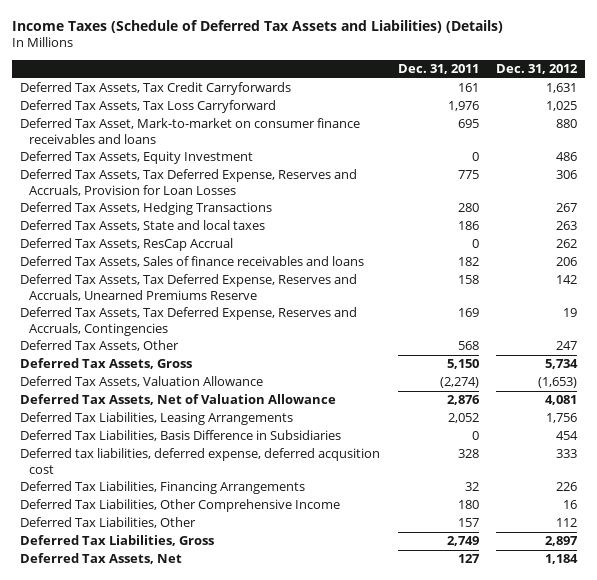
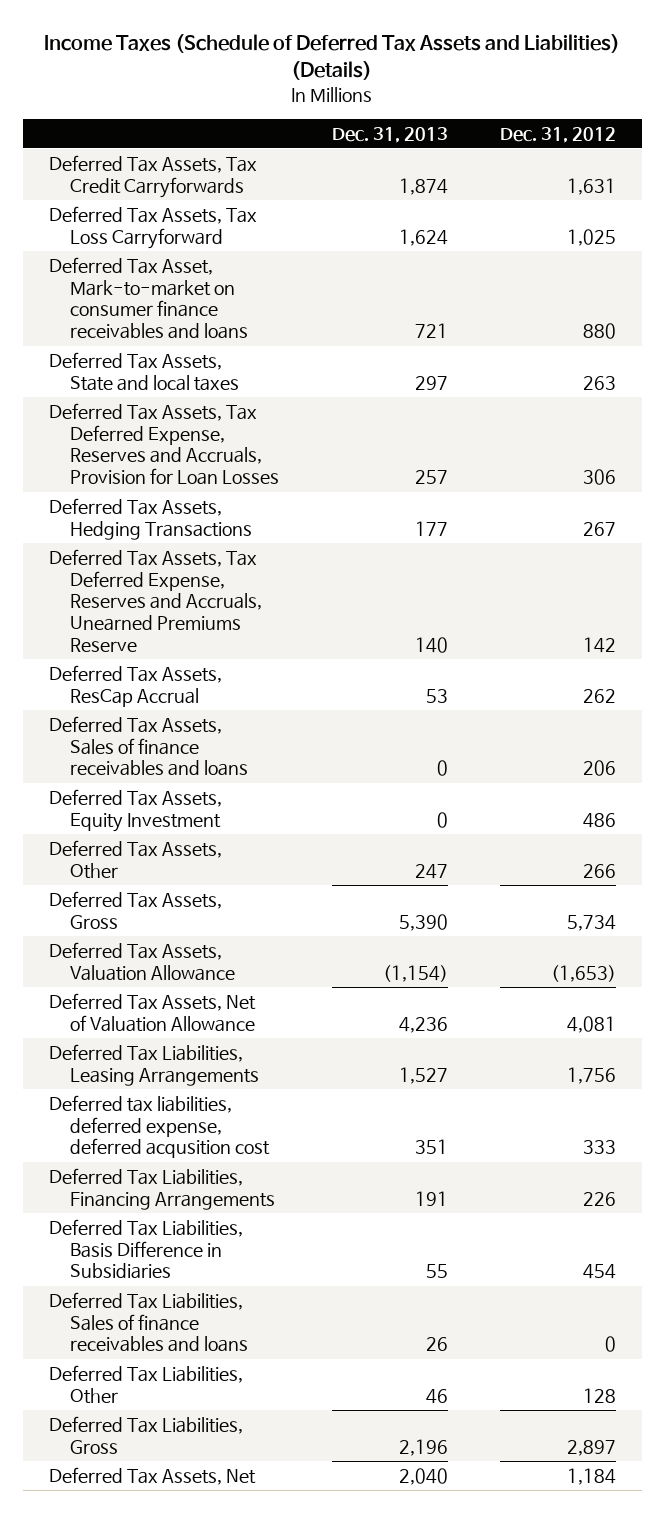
[397,64,479,75] Dec. 31, 2011 -> none
none -> [331,126,448,143] Dec. 31, 2013
[20,220,266,232] Deferred Tax Assets, State and local taxes -> [48,352,240,391] Deferred Tax Assets, State and local taxes
[20,274,358,301] Deferred Tax Assets, Tax Deferred Expense, Reserves and Accruals, Unearned Premiums Reserve -> [48,549,263,652] Deferred Tax Assets, Tax Deferred Expense, Reserves and Accruals, Unearned Premiums Reserve
[20,307,358,336] Deferred Tax Assets, Tax Deferred Expense, Reserves and Accruals, Contingencies -> none
[20,151,254,165] Deferred Tax Assets, Equity Investment -> [48,789,222,832] Deferred Tax Assets, Equity Investment
[555,341,577,351] 247 -> [582,863,616,878] 266
[20,499,341,513] Deferred Tax Liabilities, Other Comprehensive Income -> none
[20,430,342,442] Deferred Tax Liabilities, Basis Difference in Subsidiaries -> [48,1219,243,1280] Deferred Tax Liabilities, Basis Difference in Subsidiaries
none -> [48,1292,249,1353] Deferred Tax Liabilities, Sales of finance receivables and loans
[555,518,577,528] 112 -> [582,1387,616,1403] 128

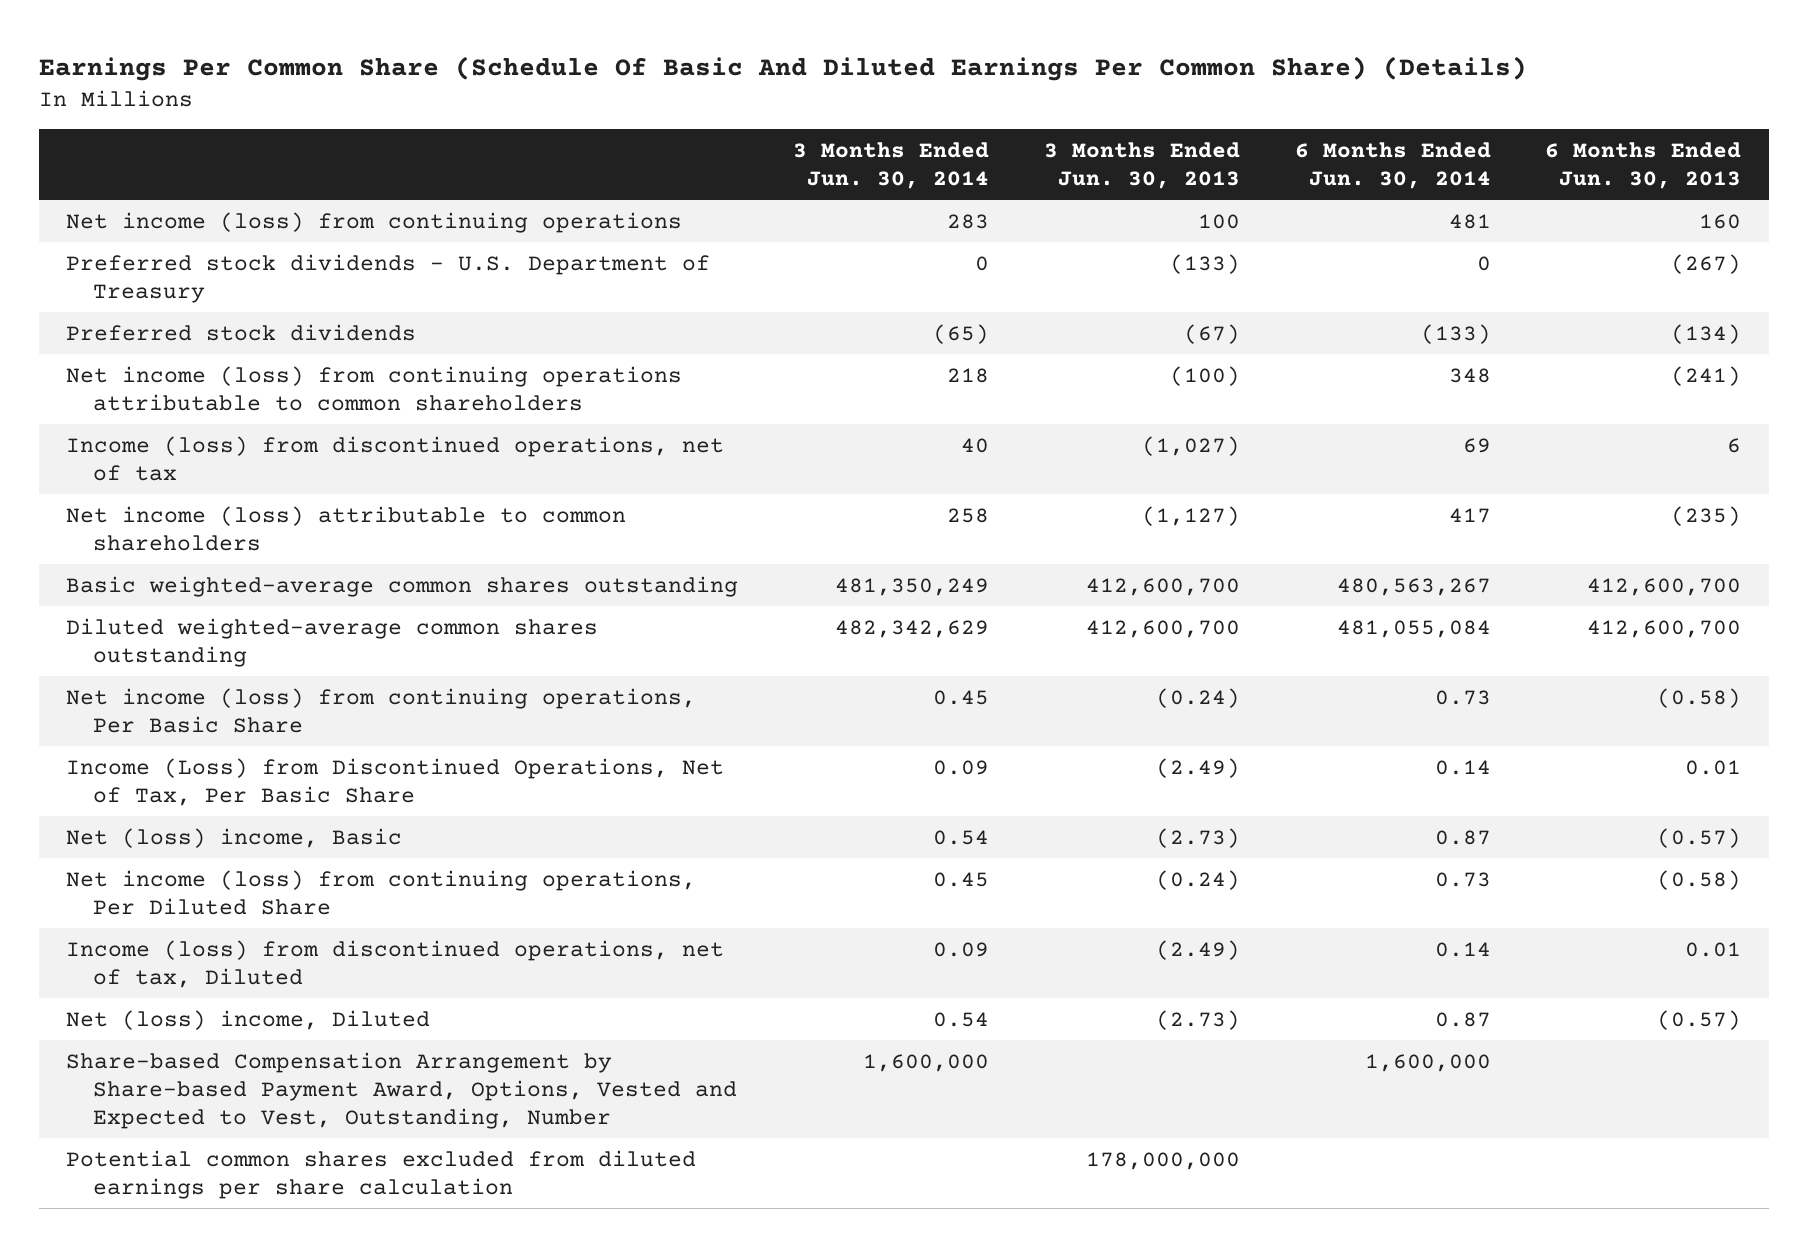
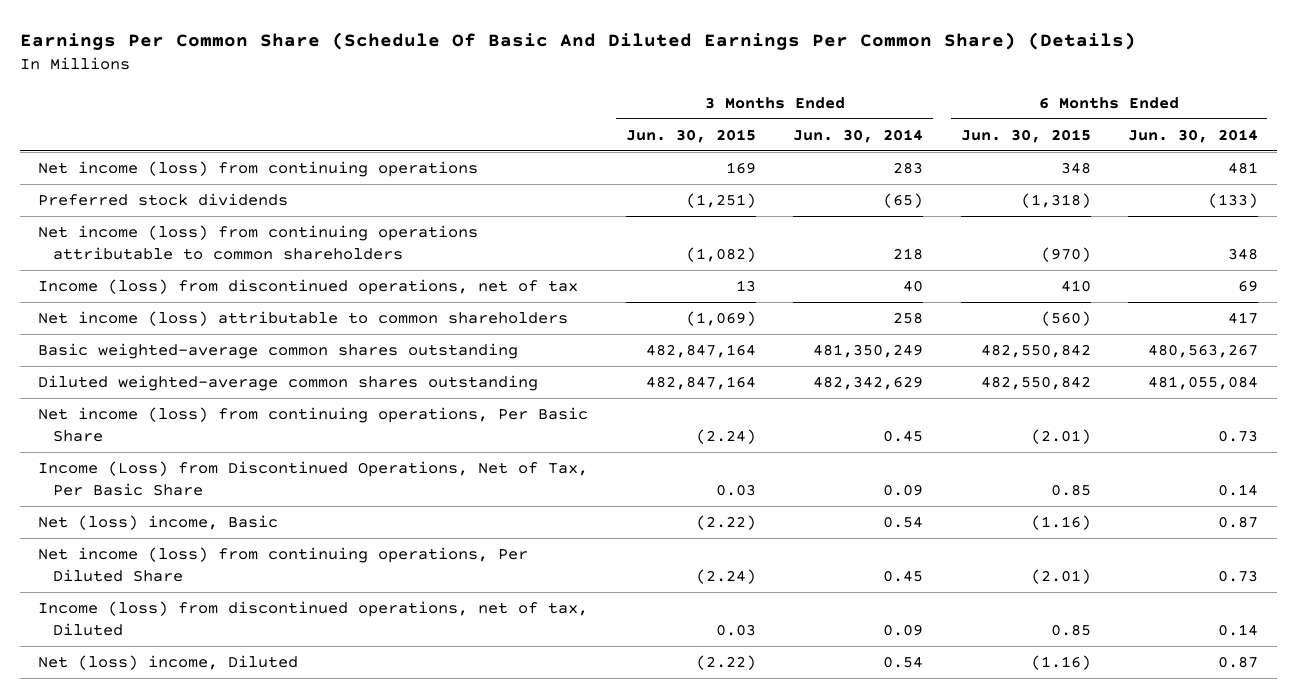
[1043,141,1240,189] 3 Months Ended Jun. 30, 2013 -> none
[1545,141,1742,189] 6 Months Ended Jun. 30, 2013 -> none
none -> [625,128,756,143] Jun. 30, 2015
none -> [960,128,1091,143] Jun. 30, 2015
[66,253,711,303] Preferred stock dividends - U.S. Department of Treasury -> none
[66,1051,737,1129] Share-based Compensation Arrangement by Share-based Payment Award, Options, Vested and Expected to Vest, Outstanding, Number -> none
[66,1149,697,1199] Potential common shares excluded from diluted earnings per share calculation -> none

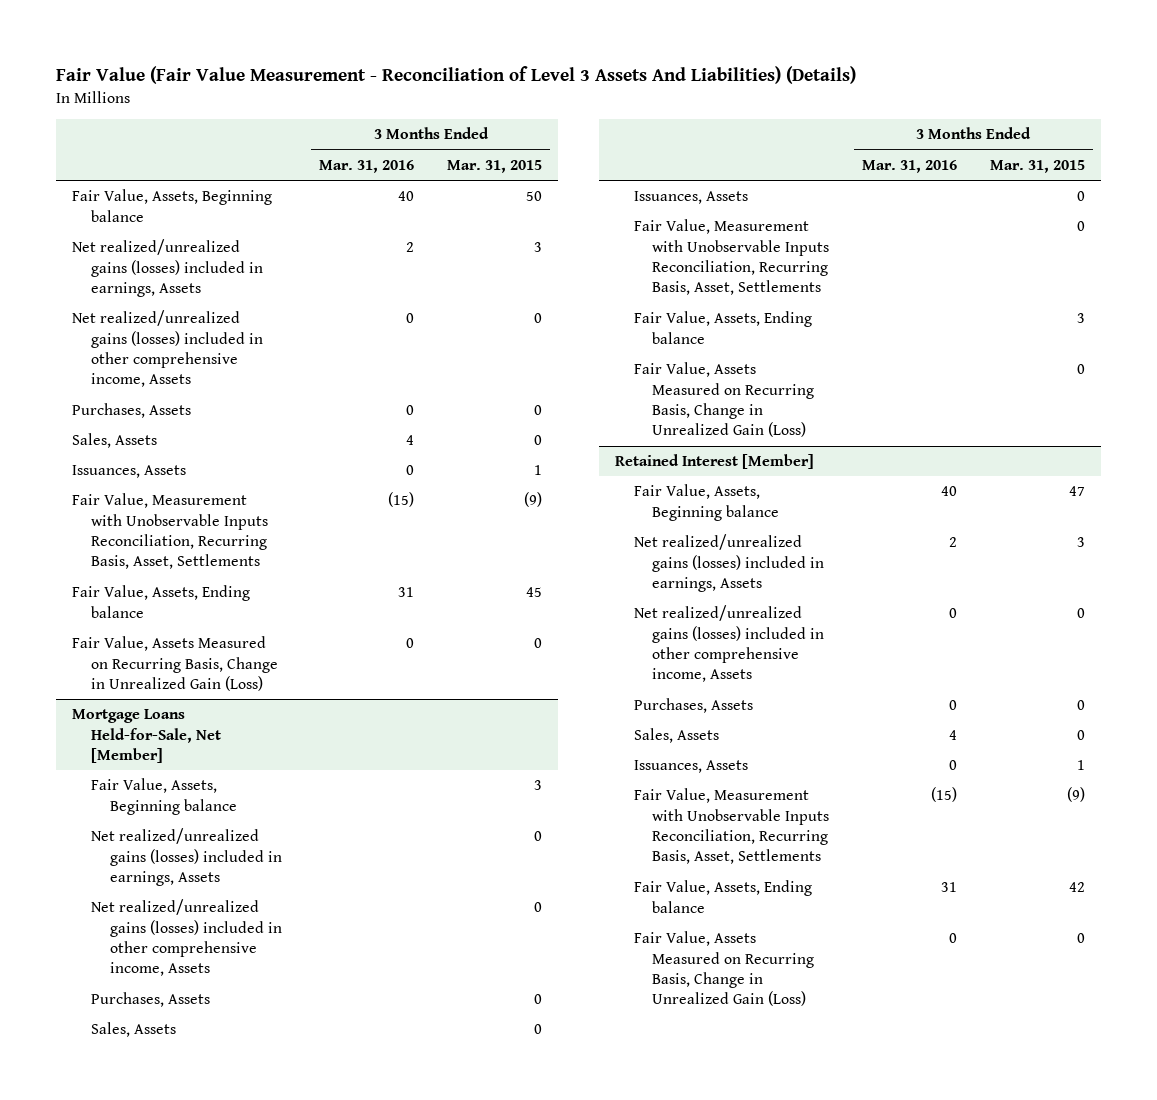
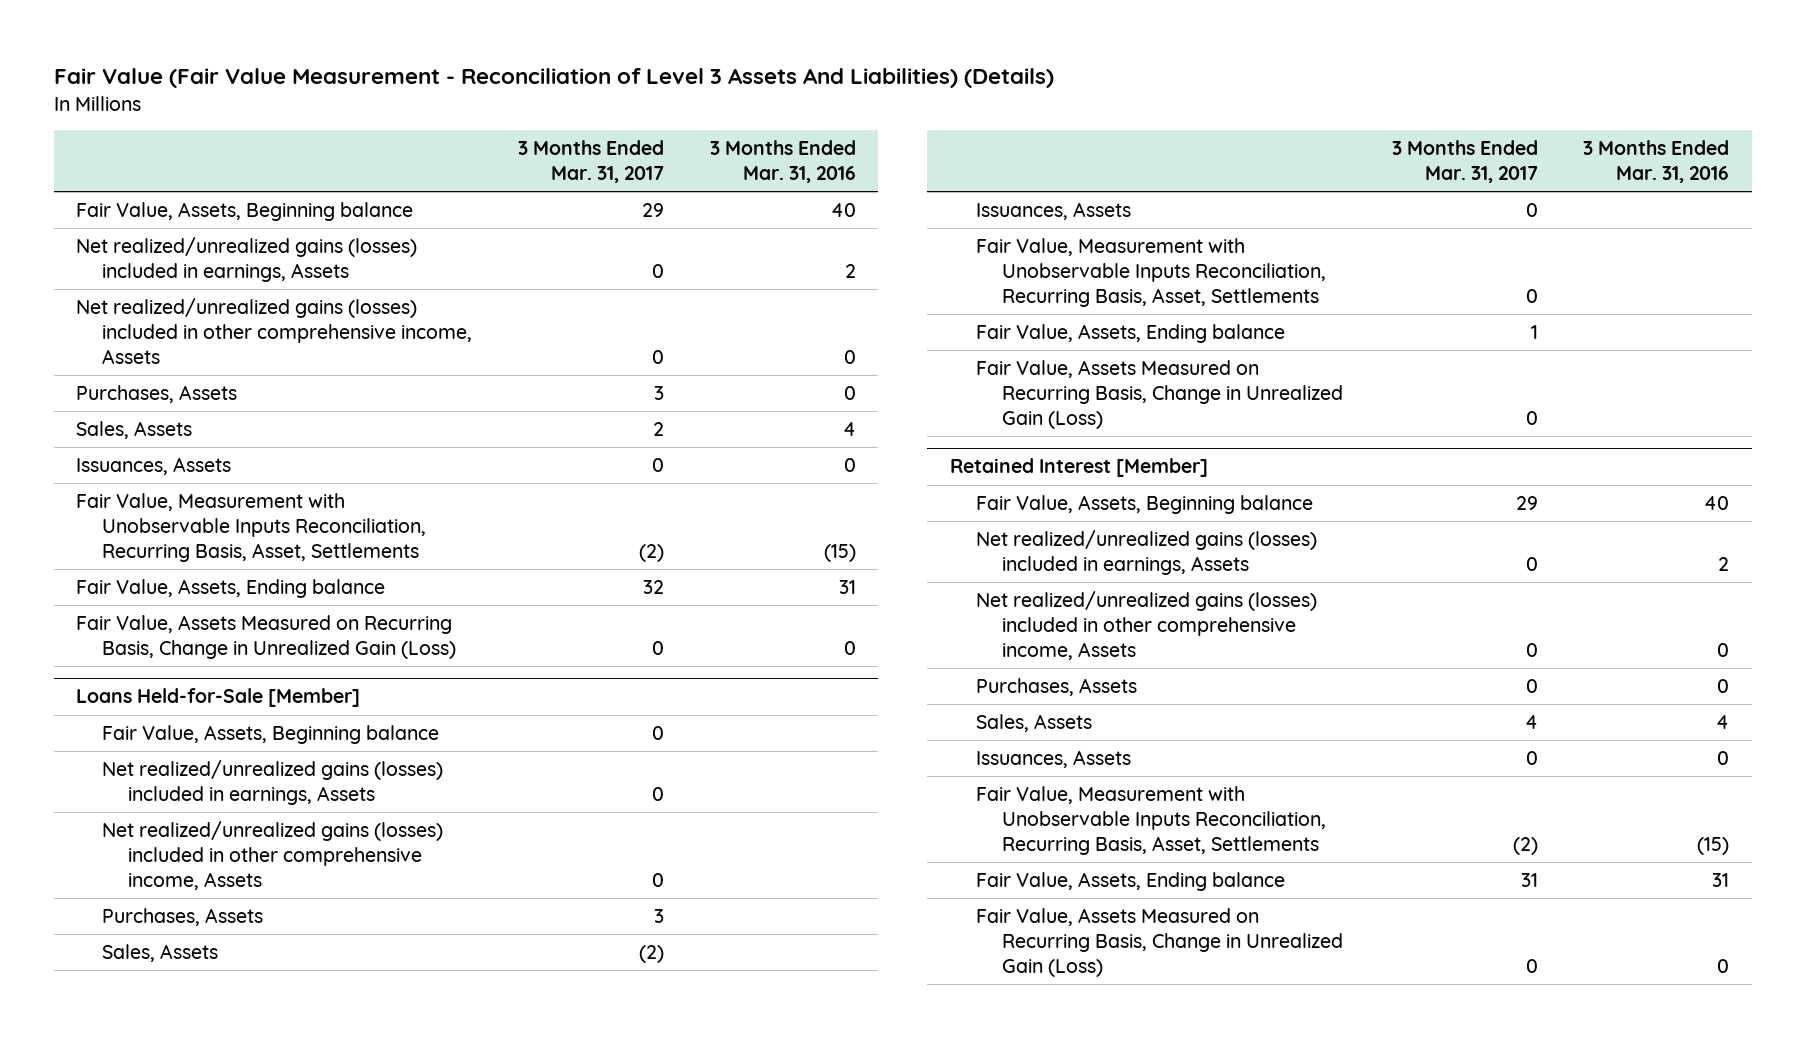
[446,159,542,173] Mar. 31, 2015 -> none
none -> [517,140,664,184] 3 Months Ended Mar. 31, 2017
[72,709,221,763] Mortgage Loans Held-for-Sale, Net [Member] -> [76,688,361,708] Loans Held-for-Sale [Member]

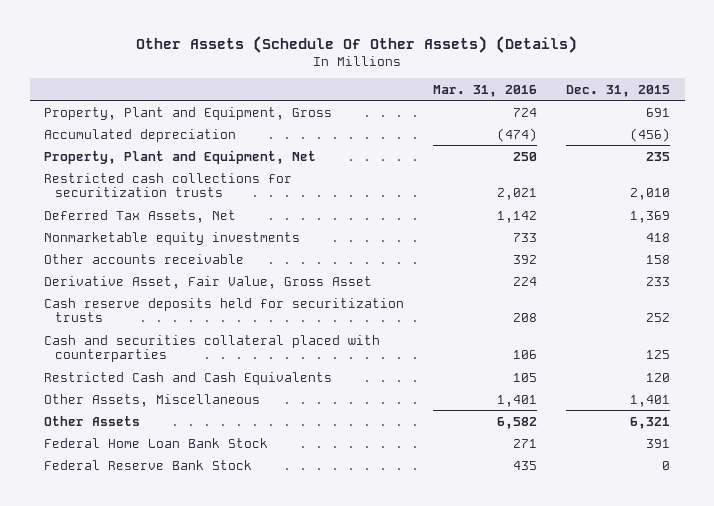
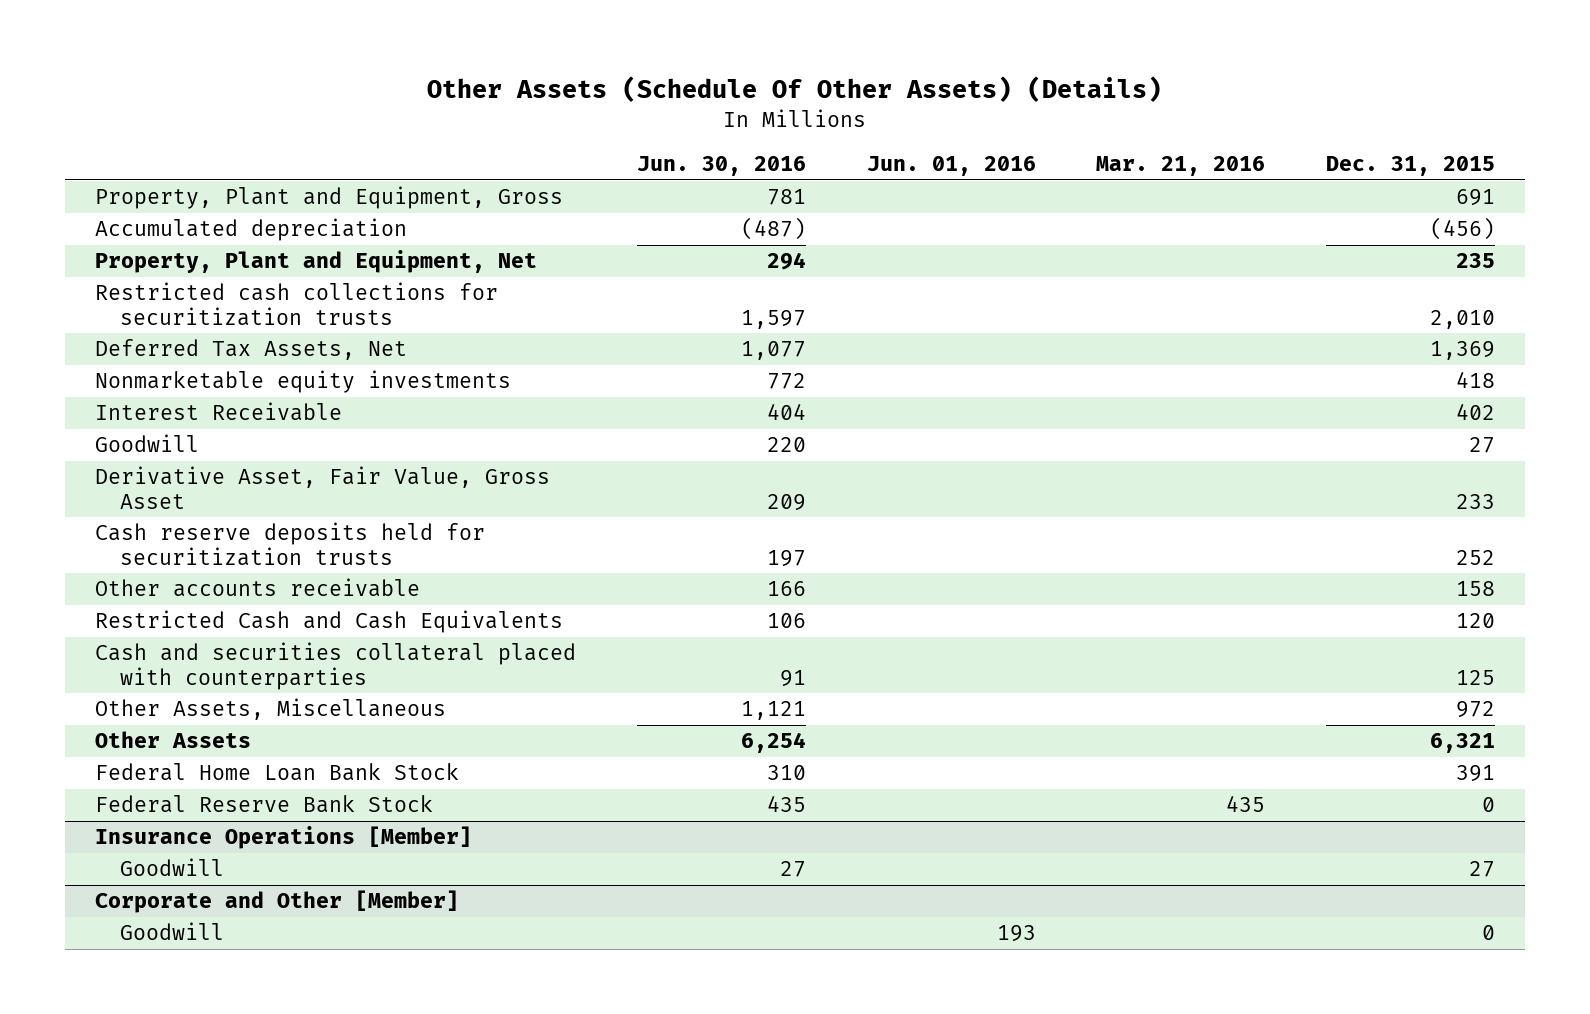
[433,84,538,97] Mar. 31, 2016 -> none
none -> [636,156,806,177] Jun. 30, 2016
none -> [866,156,1036,177] Jun. 01, 2016
none -> [1096,156,1266,177] Mar. 21, 2016
none -> [95,402,343,422] Interest Receivable
none -> [95,434,200,453] Goodwill
[44,253,245,264] Other accounts receivable -> [95,578,421,598] Other accounts receivable
[44,334,381,363] Cash and securities collateral placed with counterparties -> [95,642,577,690] Cash and securities collateral placed with counterparties
[630,394,671,407] 1,401 -> [1455,701,1495,719] 972
none -> [95,826,473,850] Insurance Operations [Member]
none -> [120,858,225,877] Goodwill
none -> [95,890,460,914] Corporate and Other [Member]
none -> [120,922,225,941] Goodwill

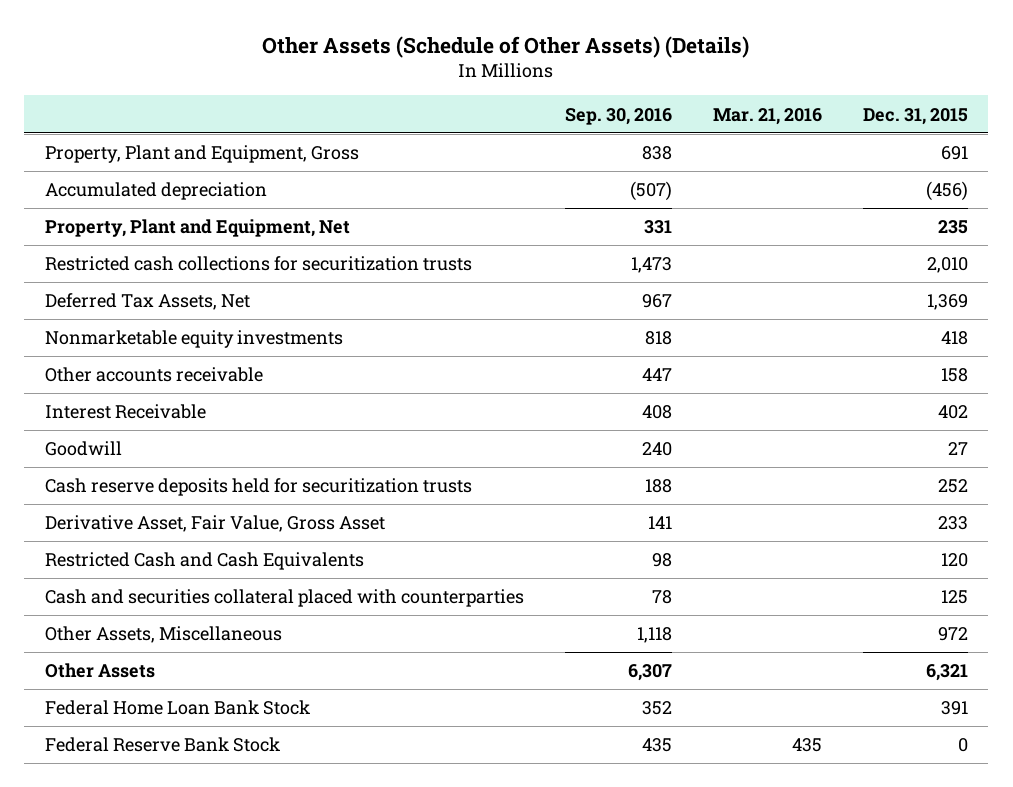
[427,75,1163,102] Other Assets (Schedule Of Other Assets) (Details) -> [262,35,750,58] Other Assets (Schedule of Other Assets) (Details)
[636,156,806,177] Jun. 30, 2016 -> none
[866,156,1036,177] Jun. 01, 2016 -> none
none -> [564,107,672,125] Sep. 30, 2016
[95,578,421,598] Other accounts receivable -> [44,367,263,383] Other accounts receivable
[95,466,551,509] Derivative Asset, Fair Value, Gross Asset -> [44,515,385,533] Derivative Asset, Fair Value, Gross Asset
[95,826,473,850] Insurance Operations [Member] -> none
[120,858,225,877] Goodwill -> none
[95,890,460,914] Corporate and Other [Member] -> none
[120,922,225,941] Goodwill -> none

